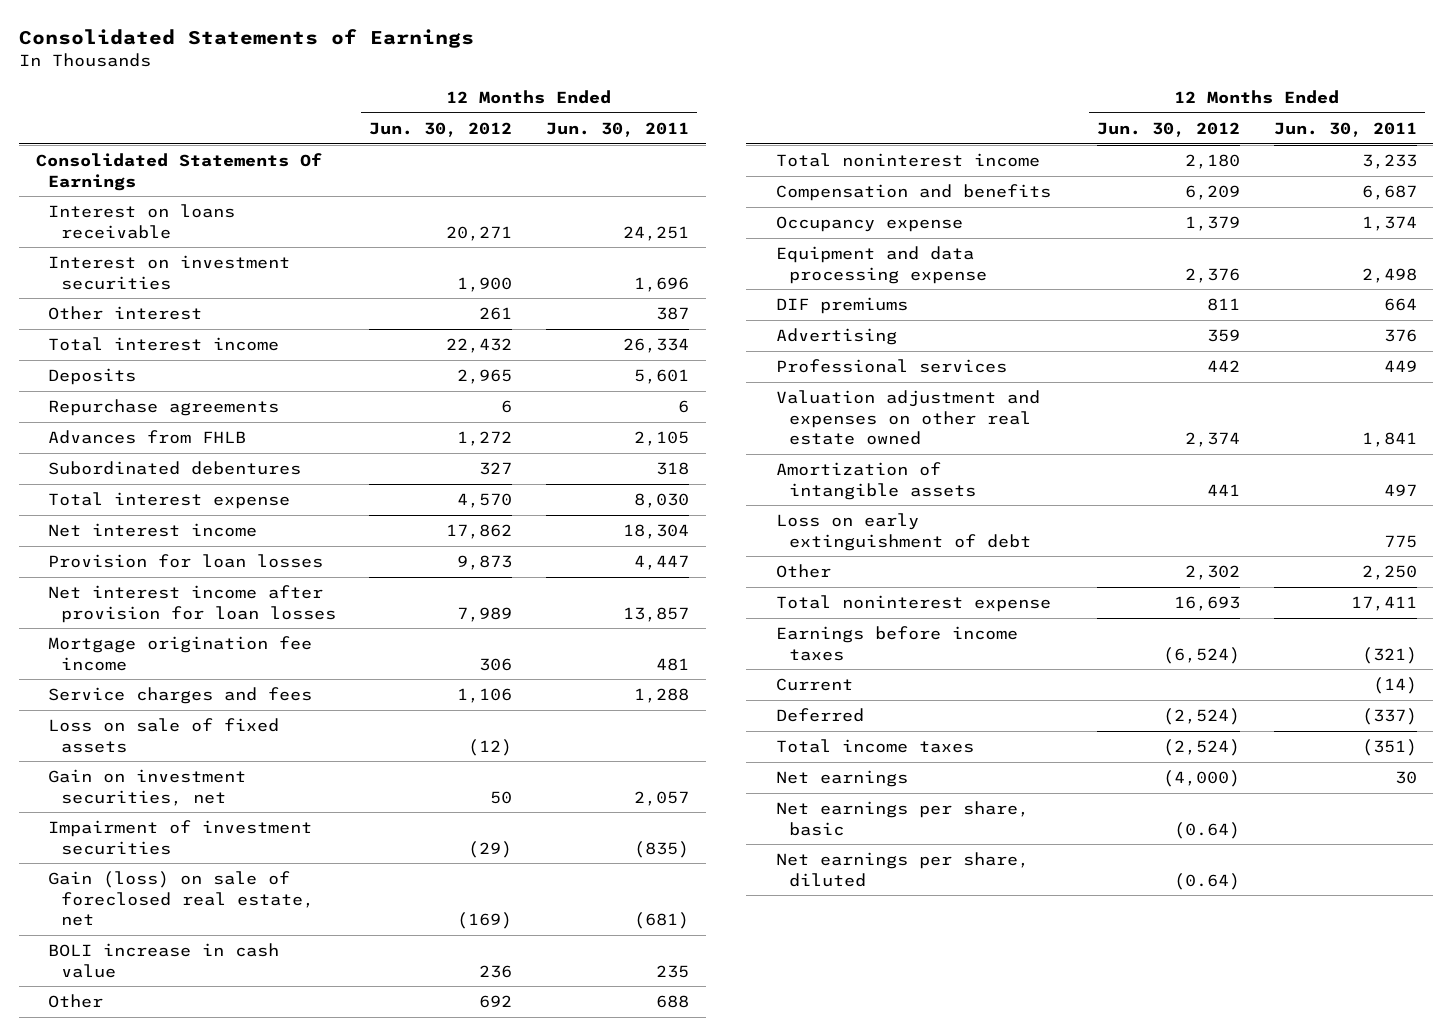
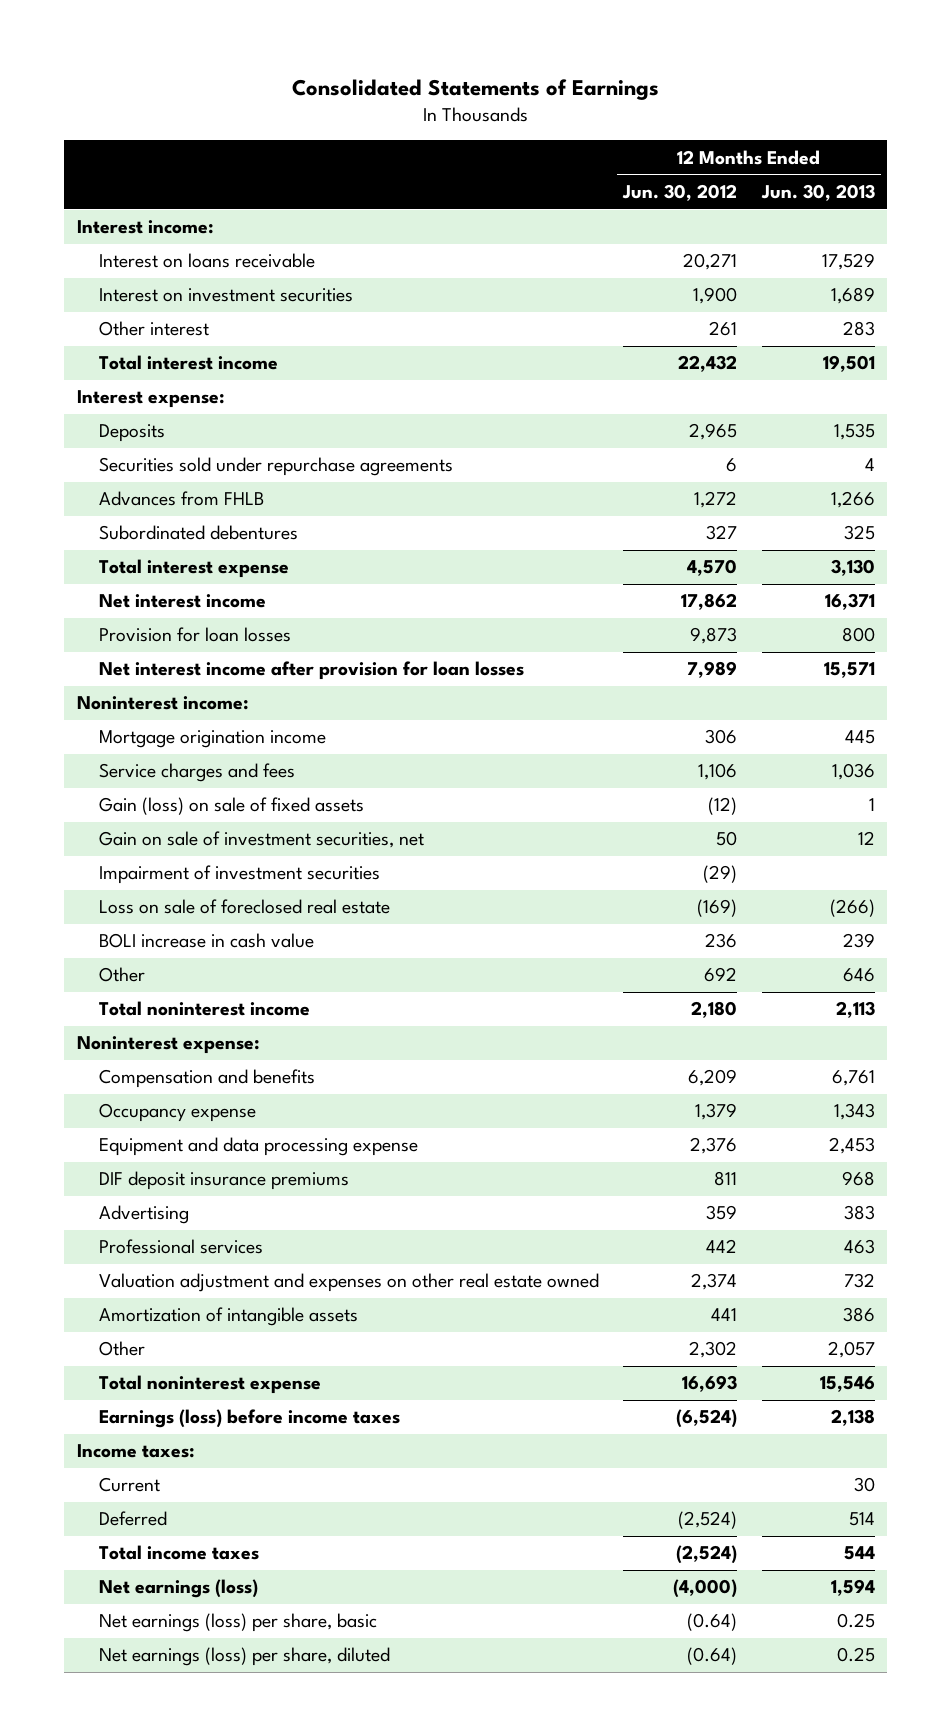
[546,121,690,137] Jun. 30, 2011 -> none
none -> [760,184,875,202] Jun. 30, 2013
[35,153,322,191] Consolidated Statements Of Earnings -> none
none -> [76,220,214,235] Interest income:
none -> [76,390,225,409] Interest expense:
[48,399,280,417] Repurchase agreements -> [98,457,453,477] Securities sold under repurchase agreements
none -> [76,696,249,711] Noninterest income:
[48,636,313,671] Mortgage origination fee income -> [98,730,326,749] Mortgage origination income
[48,718,280,753] Loss on sale of fixed assets -> [98,797,364,816] Gain (loss) on sale of fixed assets
[48,769,247,806] Gain on investment securities, net -> [98,831,424,849] Gain on sale of investment securities, net
[48,871,314,927] Gain (loss) on sale of foreclosed real estate, net -> [98,899,390,915] Loss on sale of foreclosed real estate
none -> [76,1036,260,1055] Noninterest expense:
[775,297,908,315] DIF premiums -> [98,1171,349,1191] DIF deposit insurance premiums
[775,513,1031,551] Loss on early extinguishment of debt -> none
[775,626,1018,661] Earnings before income taxes -> [98,1409,400,1429] Earnings (loss) before income taxes
none -> [76,1444,195,1459] Income taxes:
[775,770,908,788] Net earnings -> [98,1579,258,1599] Net earnings (loss)
[775,801,1029,836] Net earnings per share, basic -> [98,1613,377,1633] Net earnings (loss) per share, basic
[775,852,1029,887] Net earnings per share, diluted -> [98,1647,390,1667] Net earnings (loss) per share, diluted

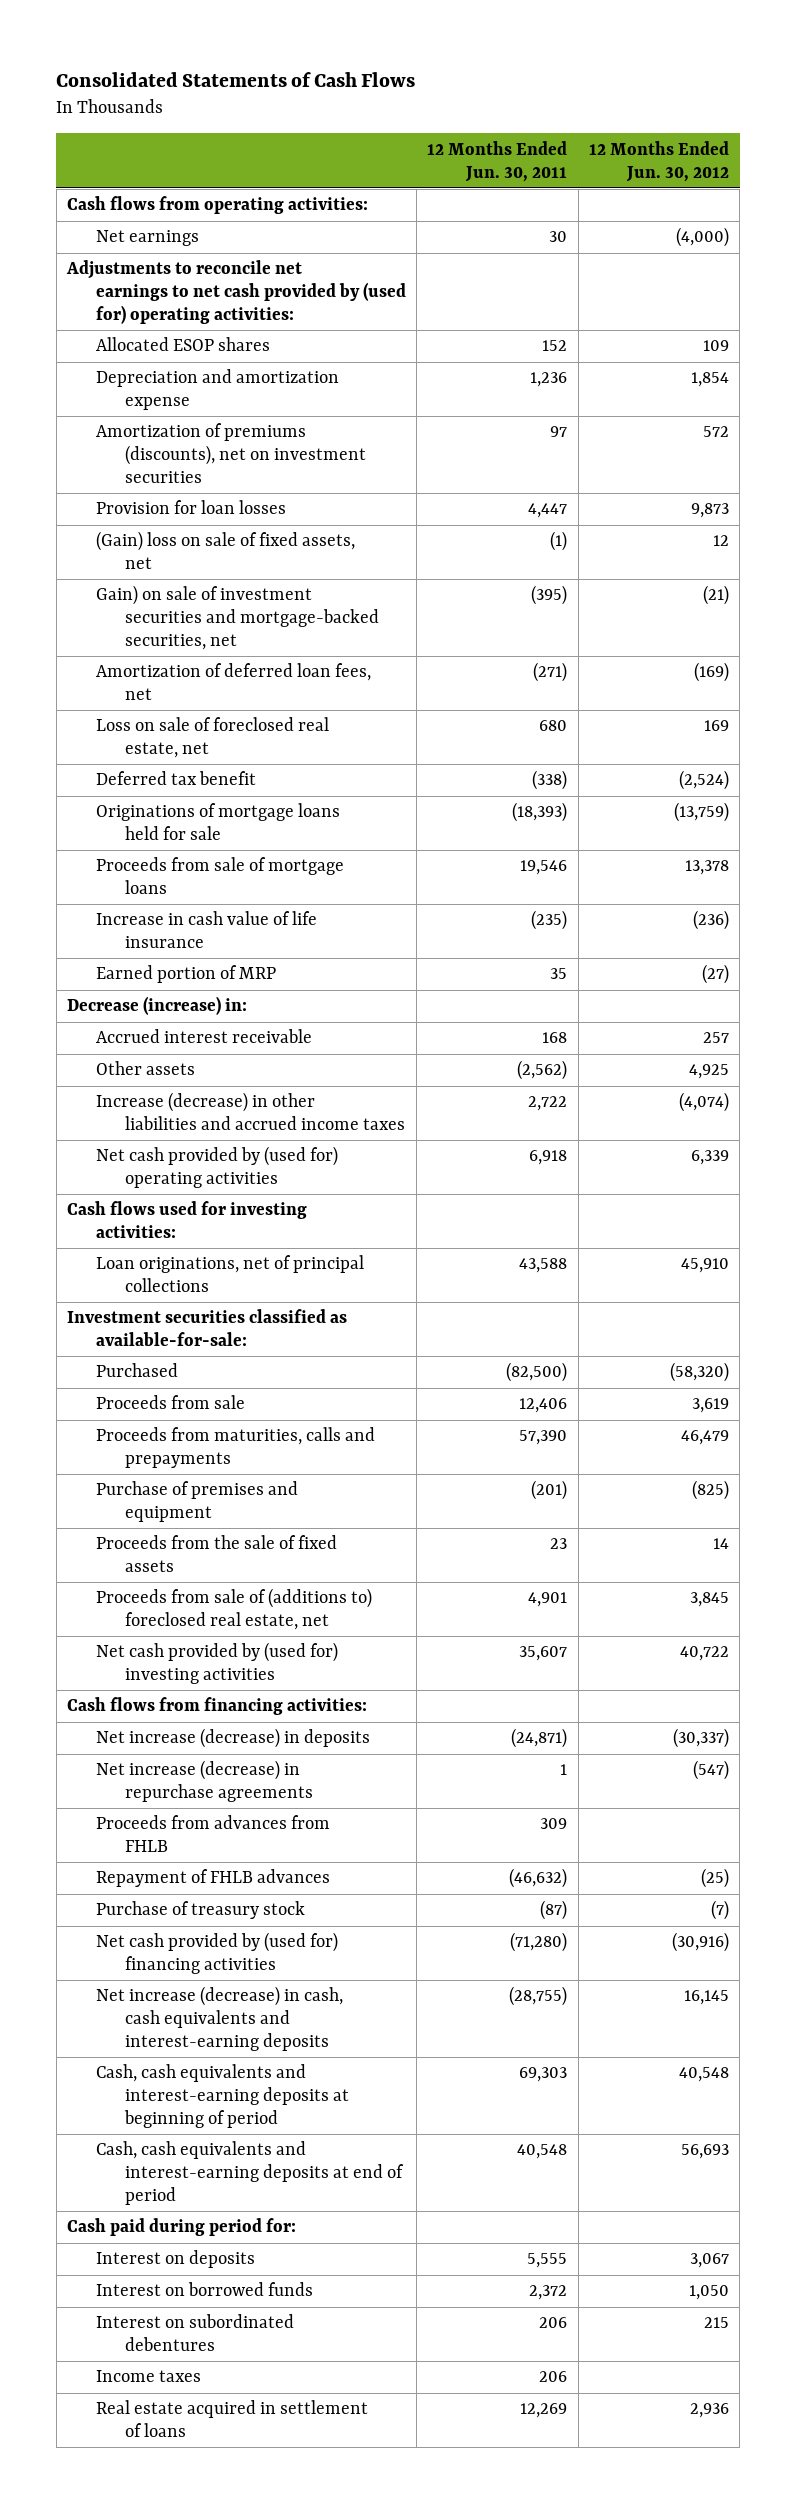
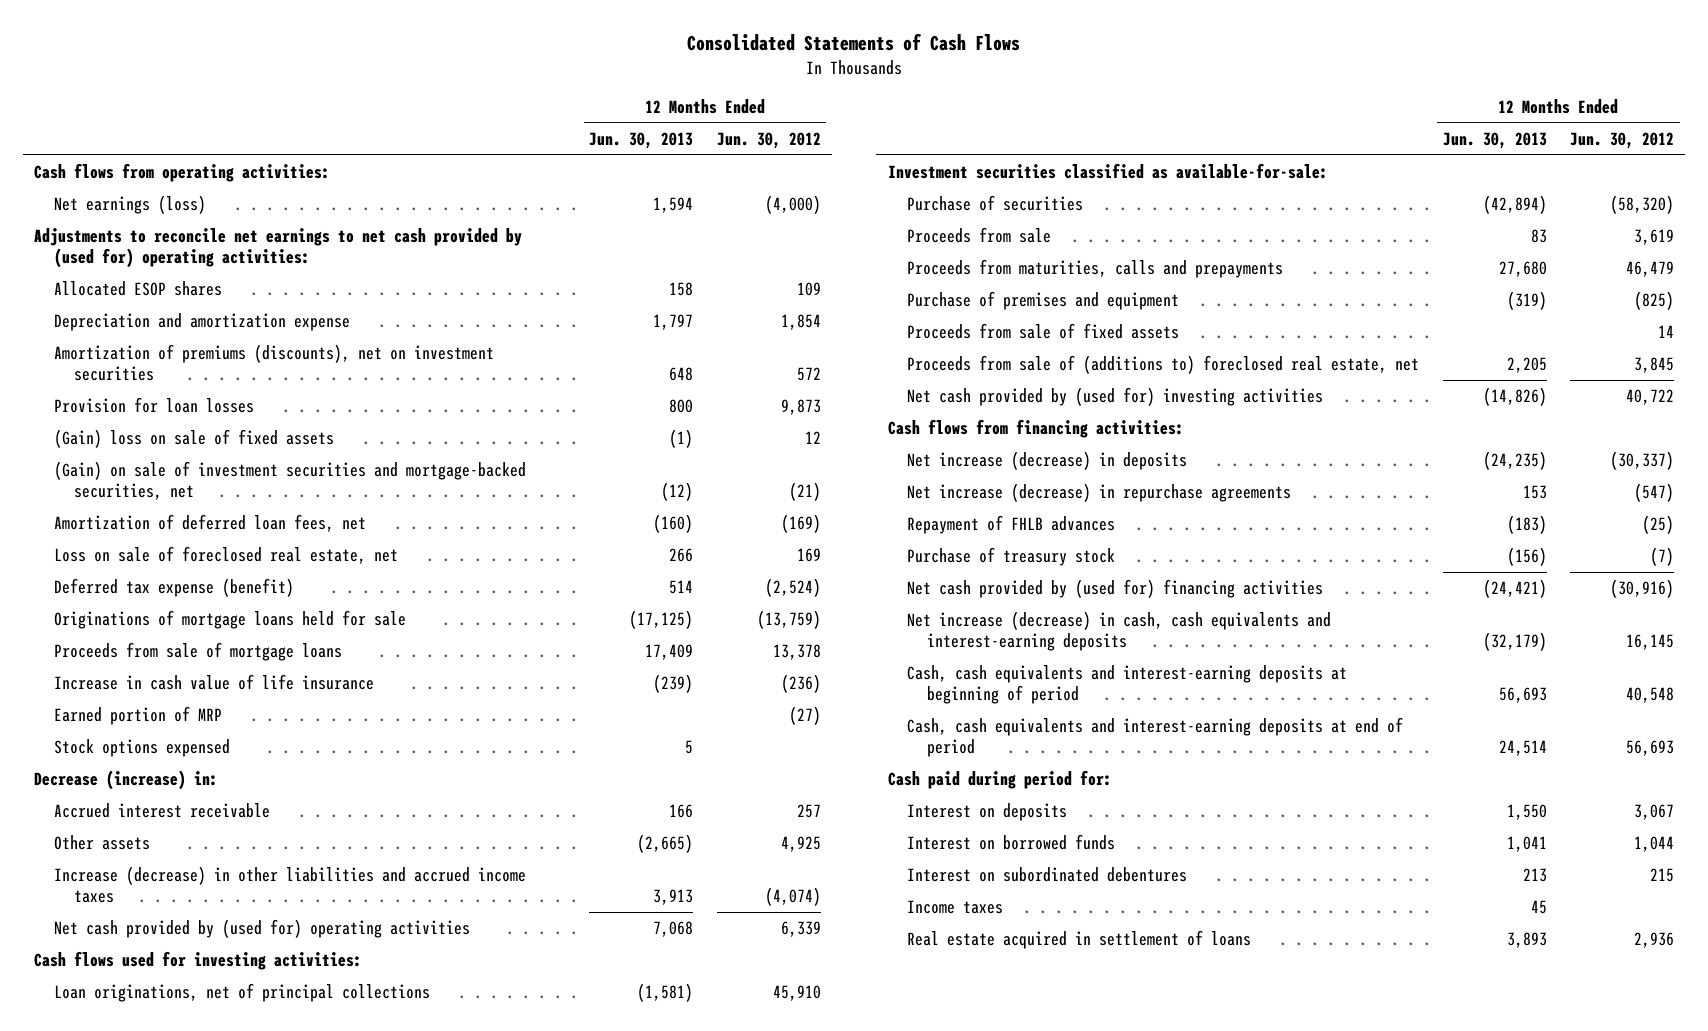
[427,140,568,182] 12 Months Ended Jun. 30, 2011 -> none
none -> [589,131,694,149] Jun. 30, 2013
[95,230,199,247] Net earnings -> [54,195,207,215] Net earnings (loss)
[95,531,355,570] (Gain) loss on sale of fixed assets, net -> [54,429,335,449] (Gain) loss on sale of fixed assets
[95,585,380,651] Gain) on sale of investment securities and mortgage-backed securities, net -> [54,461,527,501] (Gain) on sale of investment securities and mortgage-backed securities, net
[95,771,256,786] Deferred tax benefit -> [54,578,295,598] Deferred tax expense (benefit)
none -> [54,739,231,758] Stock options expensed
[95,1363,178,1378] Purchased -> [907,195,1084,212] Purchase of securities
[95,1535,337,1573] Proceeds from the sale of fixed assets -> [907,323,1180,340] Proceeds from sale of fixed assets
[95,1815,330,1853] Proceeds from advances from FHLB -> none
[688,2285,729,2301] 1,050 -> [1633,836,1674,853] 1,044

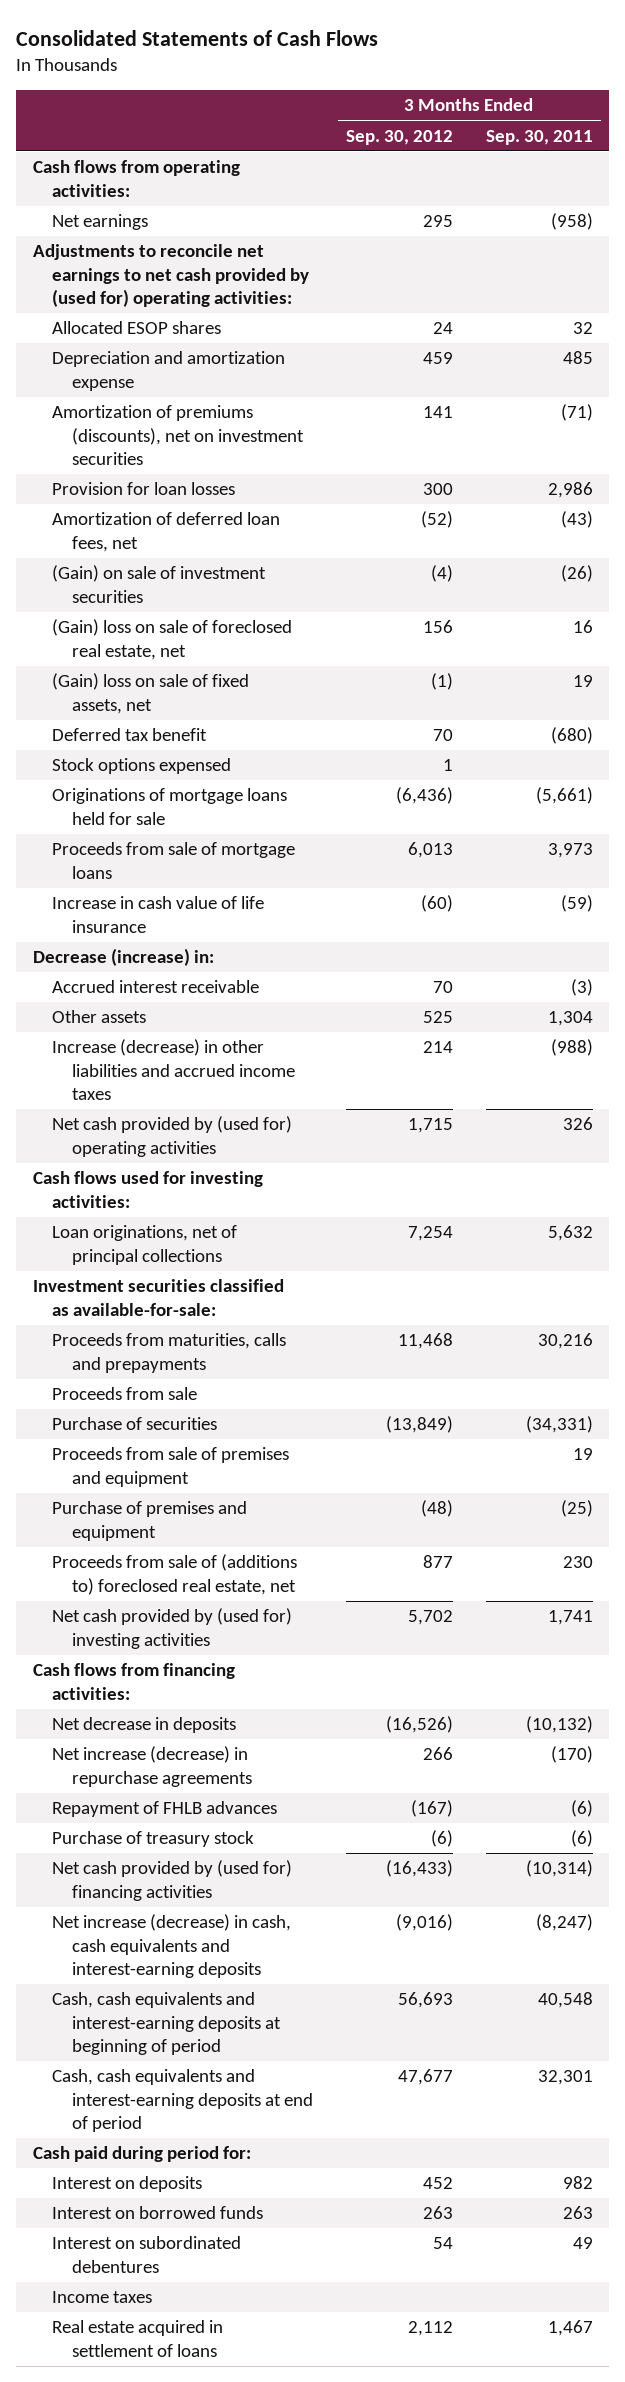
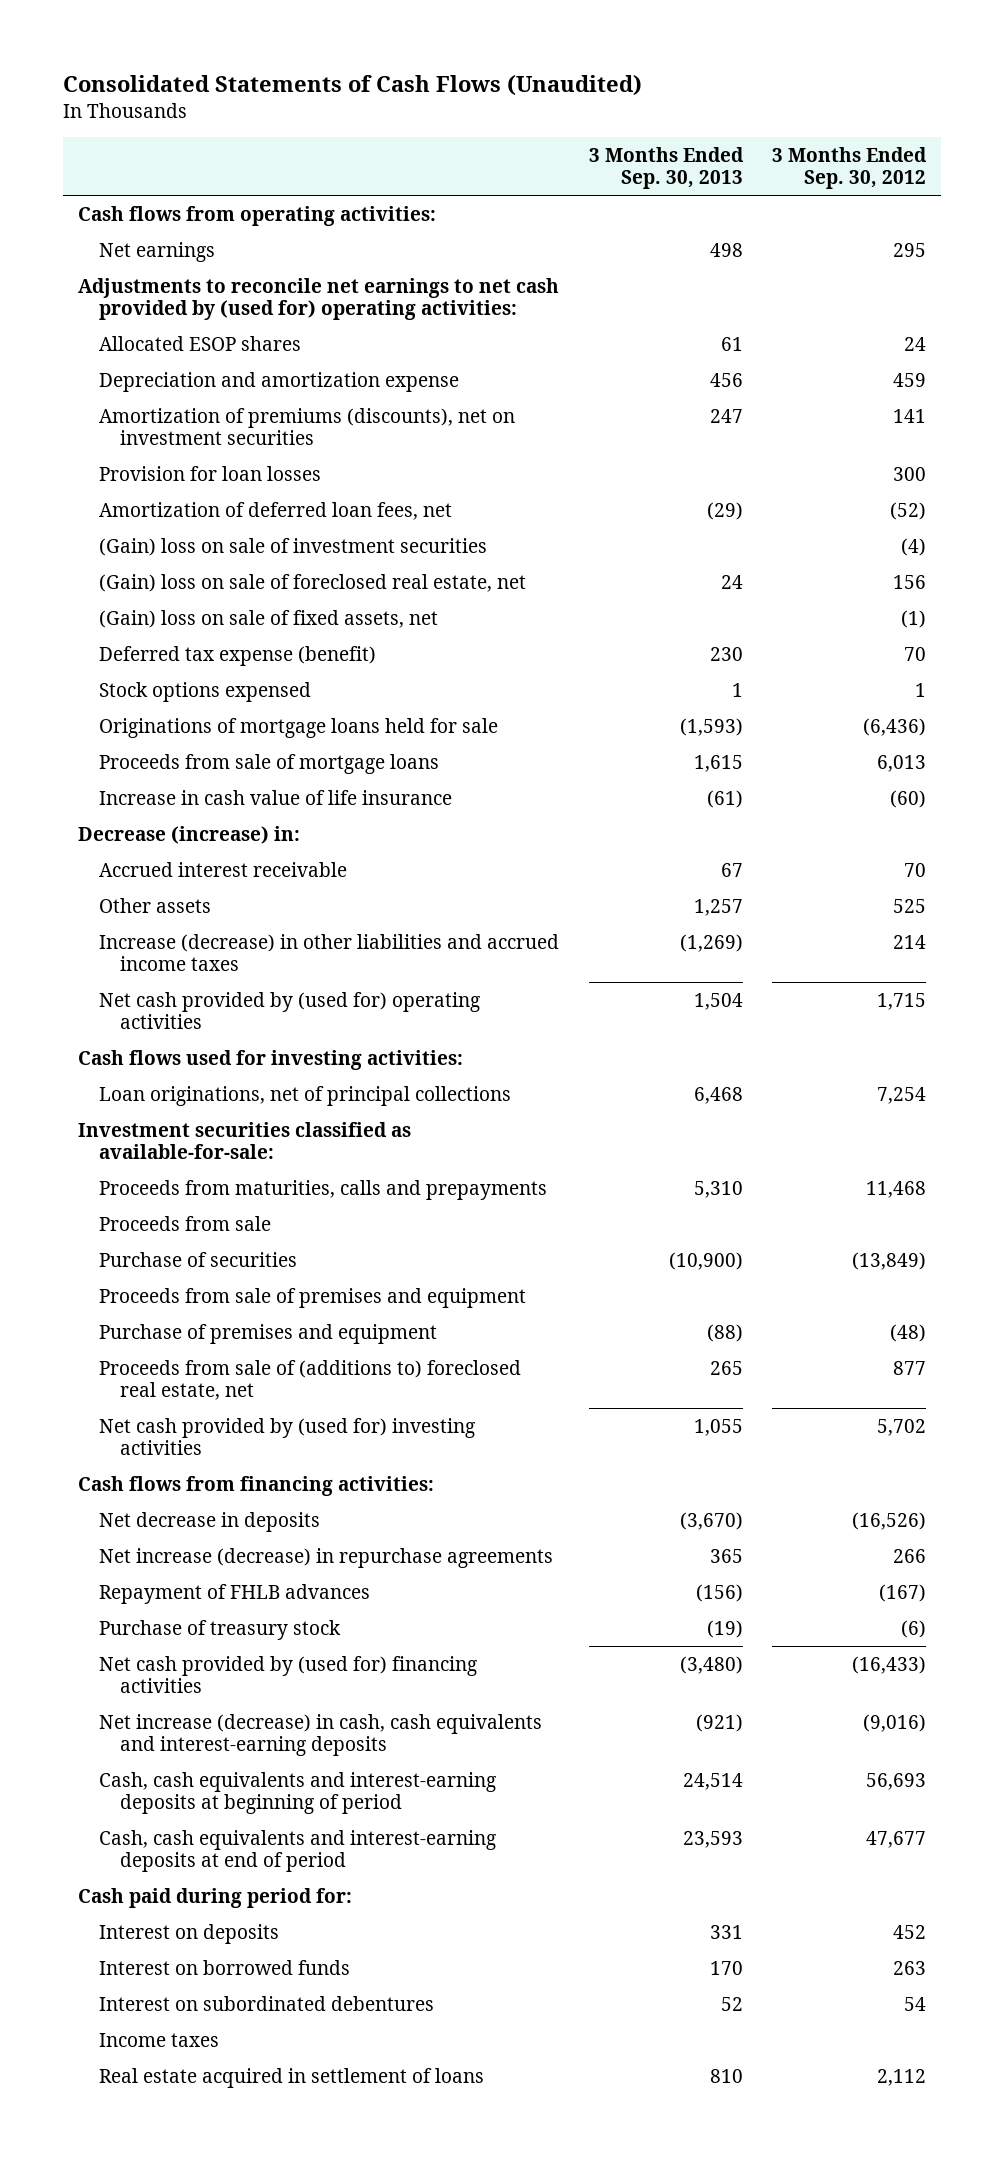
[16,29,379,46] Consolidated Statements of Cash Flows -> [62,75,642,97] Consolidated Statements of Cash Flows (Unaudited)
[485,129,593,145] Sep. 30, 2011 -> none
none -> [588,146,744,190] 3 Months Ended Sep. 30, 2013
[52,565,267,603] (Gain) on sale of investment securities -> [98,537,487,556] (Gain) loss on sale of investment securities
[52,728,208,742] Deferred tax benefit -> [98,645,376,666] Deferred tax expense (benefit)

